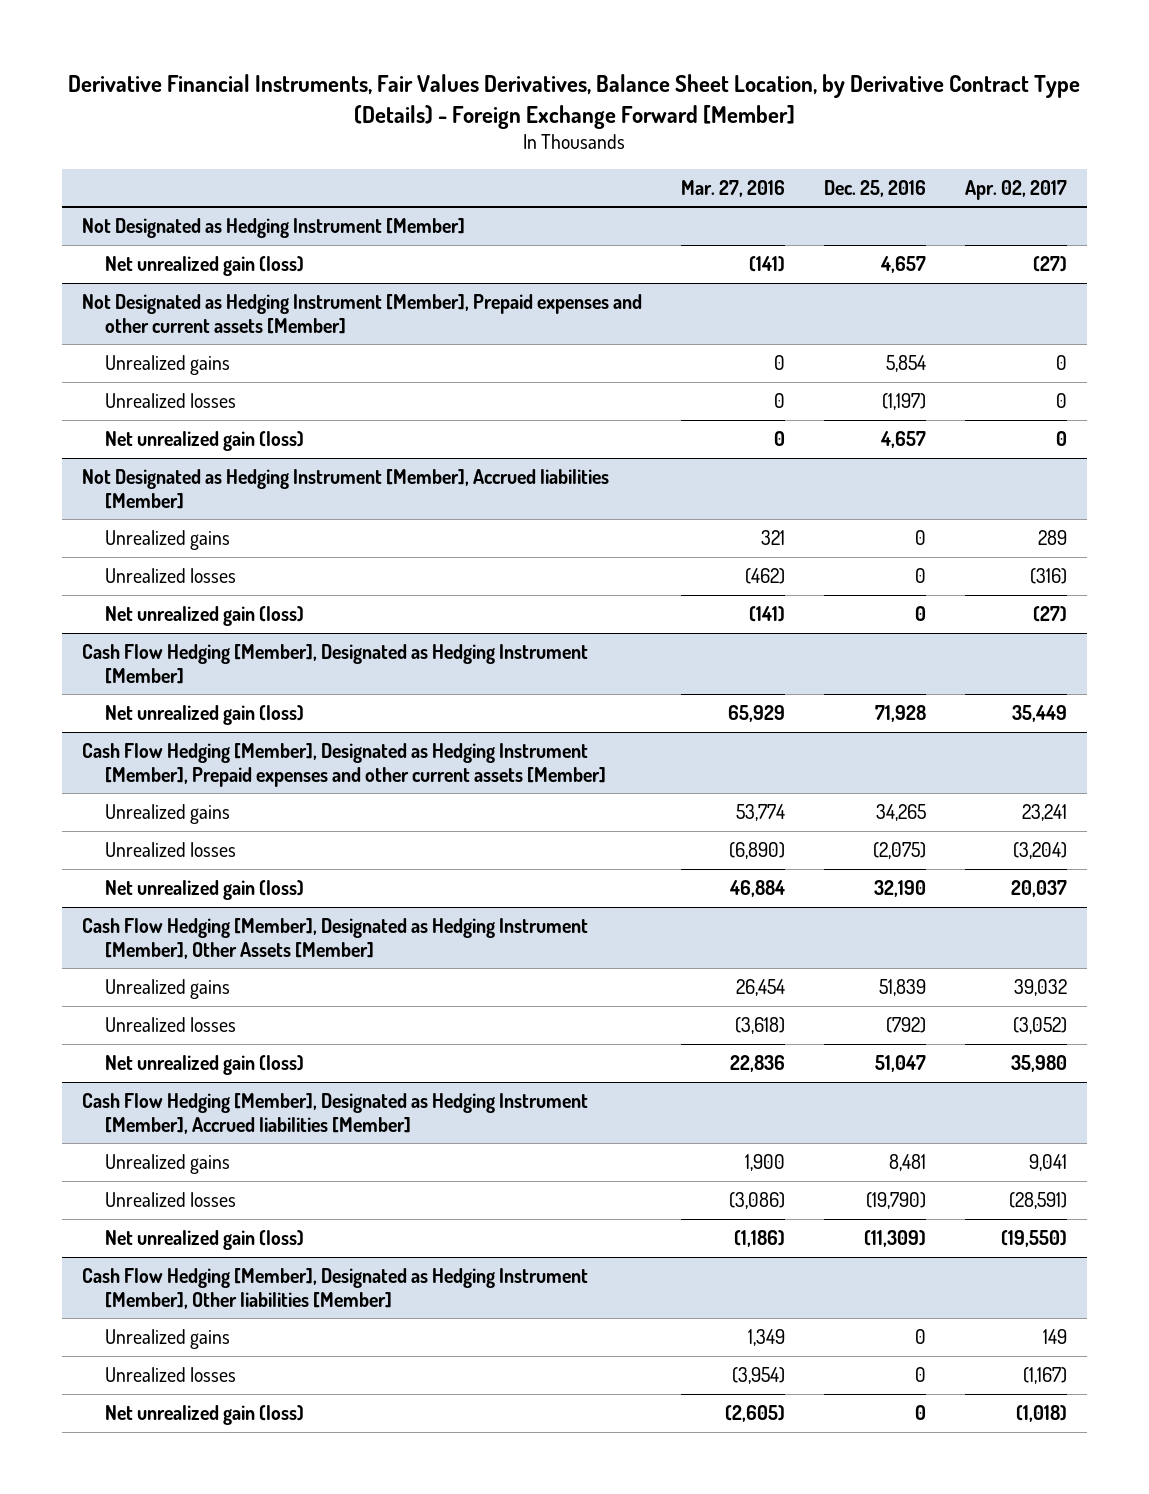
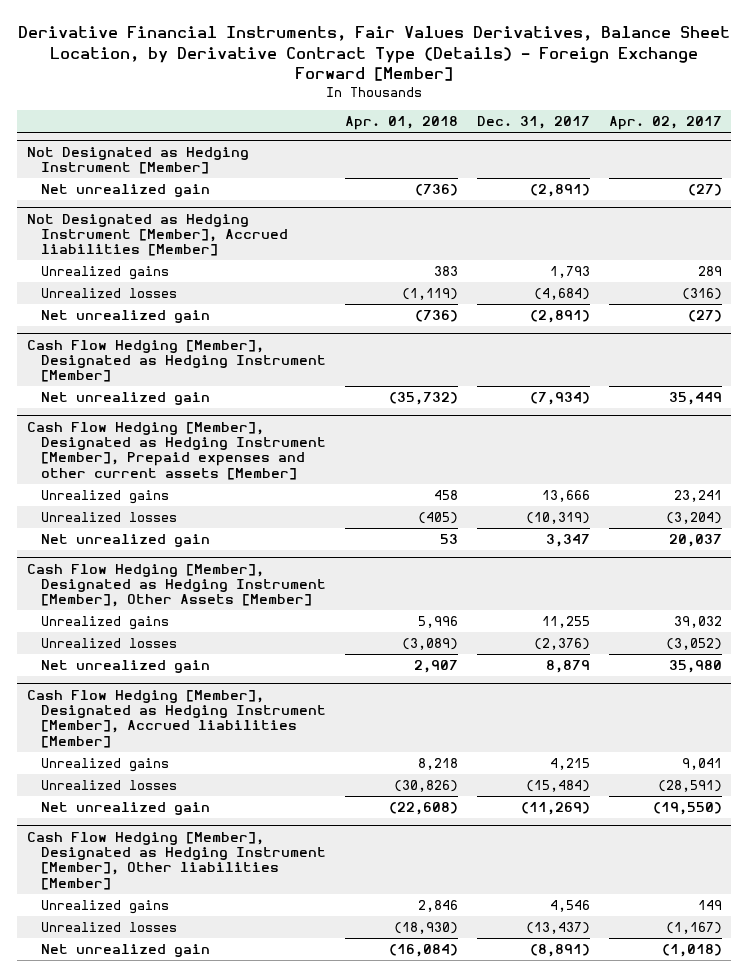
[680,179,785,197] Mar. 27, 2016 -> none
[823,179,926,197] Dec. 25, 2016 -> none
none -> [344,116,458,131] Apr. 01, 2018
none -> [476,116,590,130] Dec. 31, 2017
[81,294,642,334] Not Designated as Hedging Instrument [Member], Prepaid expenses and other current assets [Member] -> none
[105,355,231,376] Unrealized gains -> none
[105,393,237,409] Unrealized losses -> none
[105,431,305,452] Net unrealized gain (loss) -> none
[105,256,305,277] Net unrealized gain (loss) -> [40,183,210,197] Net unrealized gain
[105,606,305,627] Net unrealized gain (loss) -> [40,309,210,323] Net unrealized gain
[105,705,305,726] Net unrealized gain (loss) -> [40,391,210,405] Net unrealized gain
[105,880,305,901] Net unrealized gain (loss) -> [40,533,210,547] Net unrealized gain
[105,1055,305,1076] Net unrealized gain (loss) -> [40,659,210,673] Net unrealized gain
[105,1230,305,1251] Net unrealized gain (loss) -> [40,801,210,815] Net unrealized gain
[105,1405,305,1426] Net unrealized gain (loss) -> [40,943,210,957] Net unrealized gain

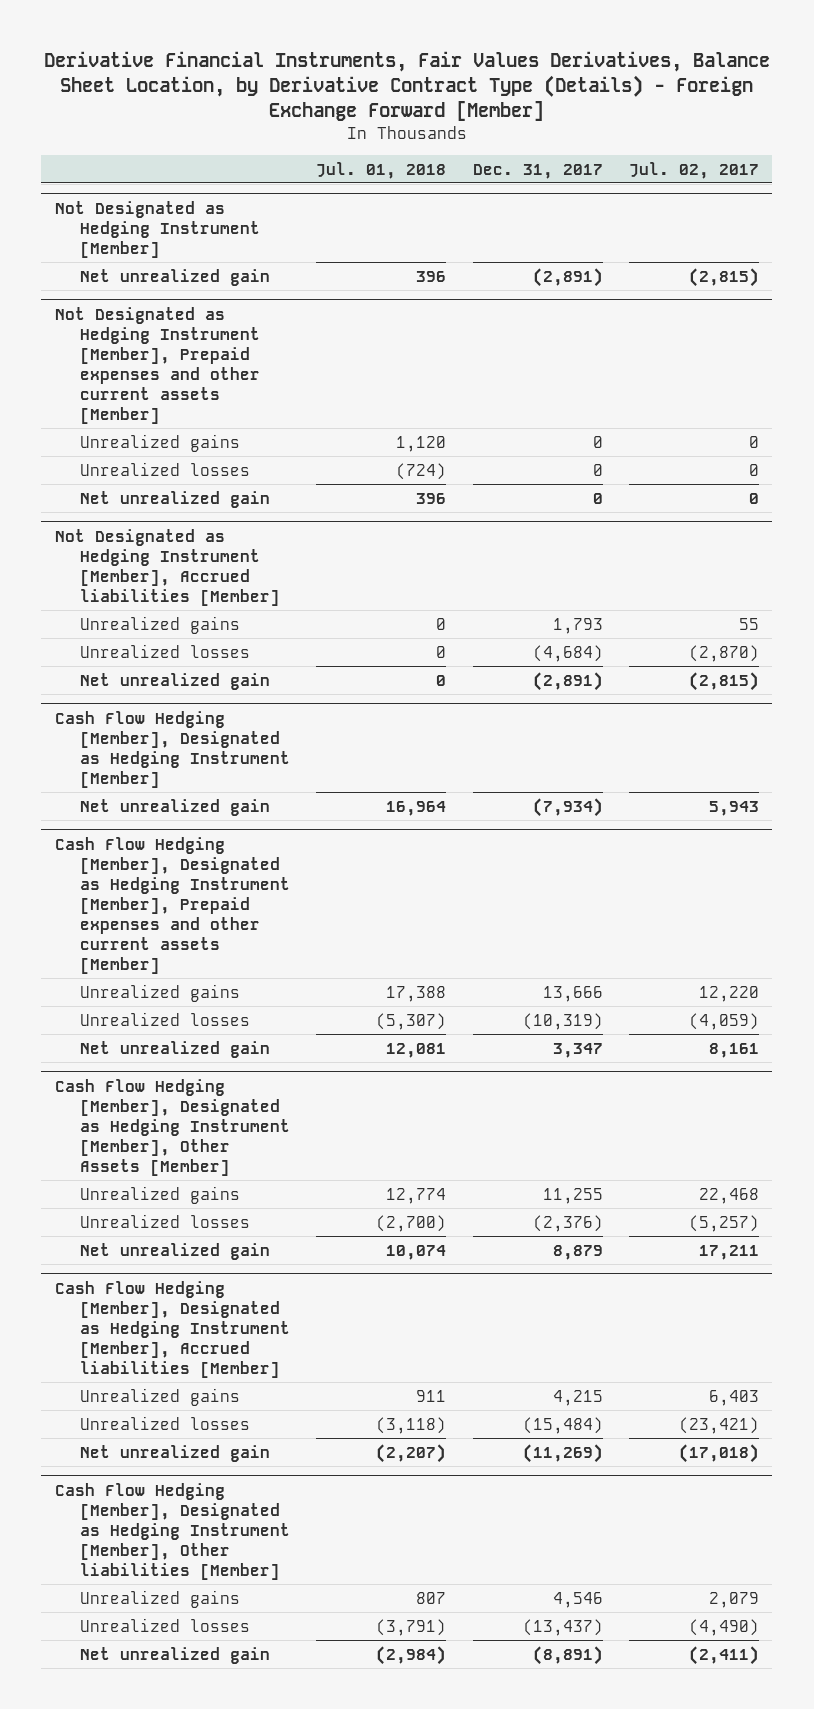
[344,116,458,131] Apr. 01, 2018 -> none
[608,116,722,131] Apr. 02, 2017 -> none
none -> [316,161,447,179] Jul. 01, 2018
none -> [629,161,760,179] Jul. 02, 2017
none -> [54,306,260,424] Not Designated as Hedging Instrument [Member], Prepaid expenses and other current assets [Member]
none -> [79,433,240,452] Unrealized gains
none -> [79,461,250,476] Unrealized losses
none -> [79,490,270,508] Net unrealized gain

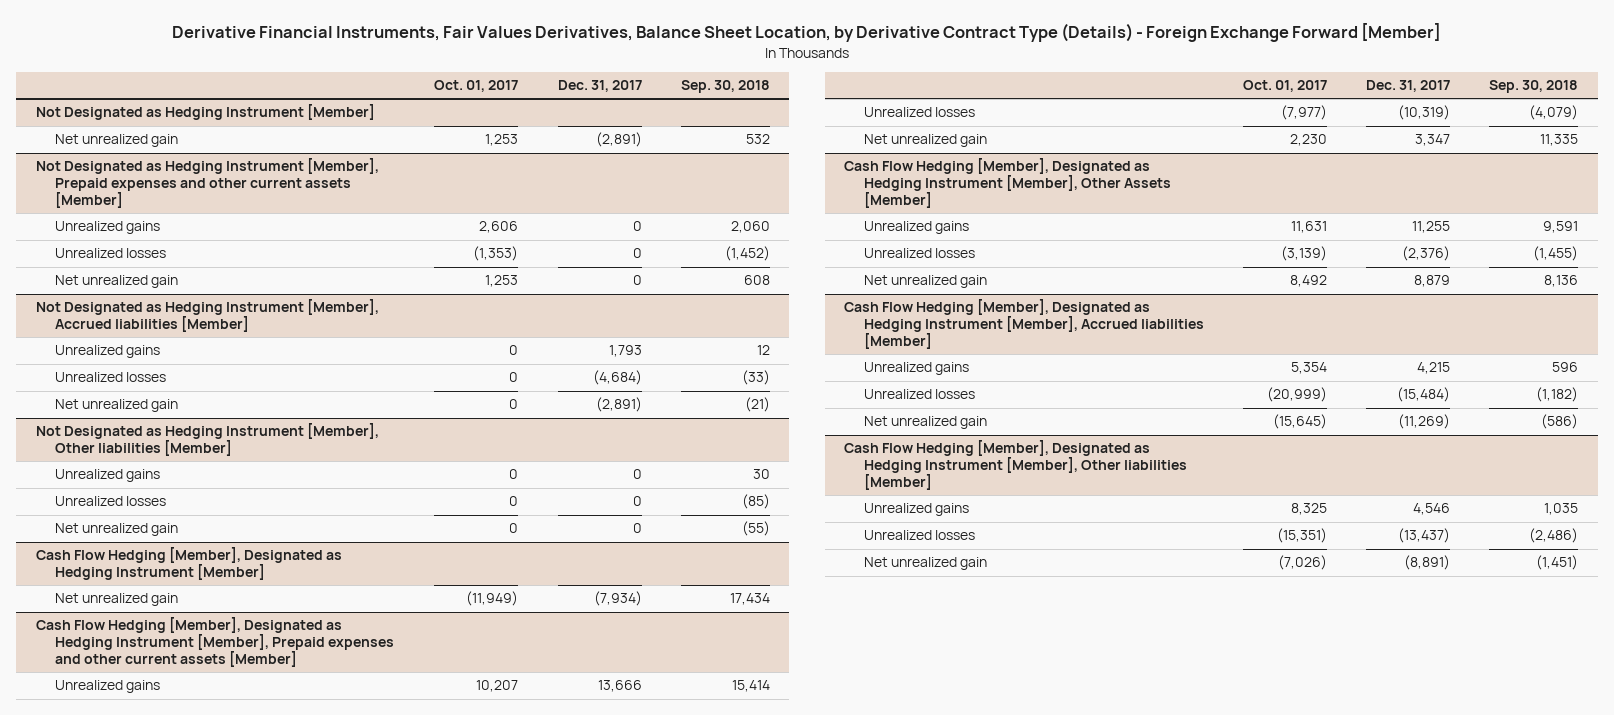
[316,161,447,179] Jul. 01, 2018 -> none
[629,161,760,179] Jul. 02, 2017 -> none
none -> [434,80,519,93] Oct. 01, 2017
none -> [680,80,770,94] Sep. 30, 2018
none -> [35,423,379,457] Not Designated as Hedging Instrument [Member], Other liabilities [Member]
none -> [55,469,161,483] Unrealized gains
none -> [55,496,167,507] Unrealized losses
none -> [55,523,179,537] Net unrealized gain

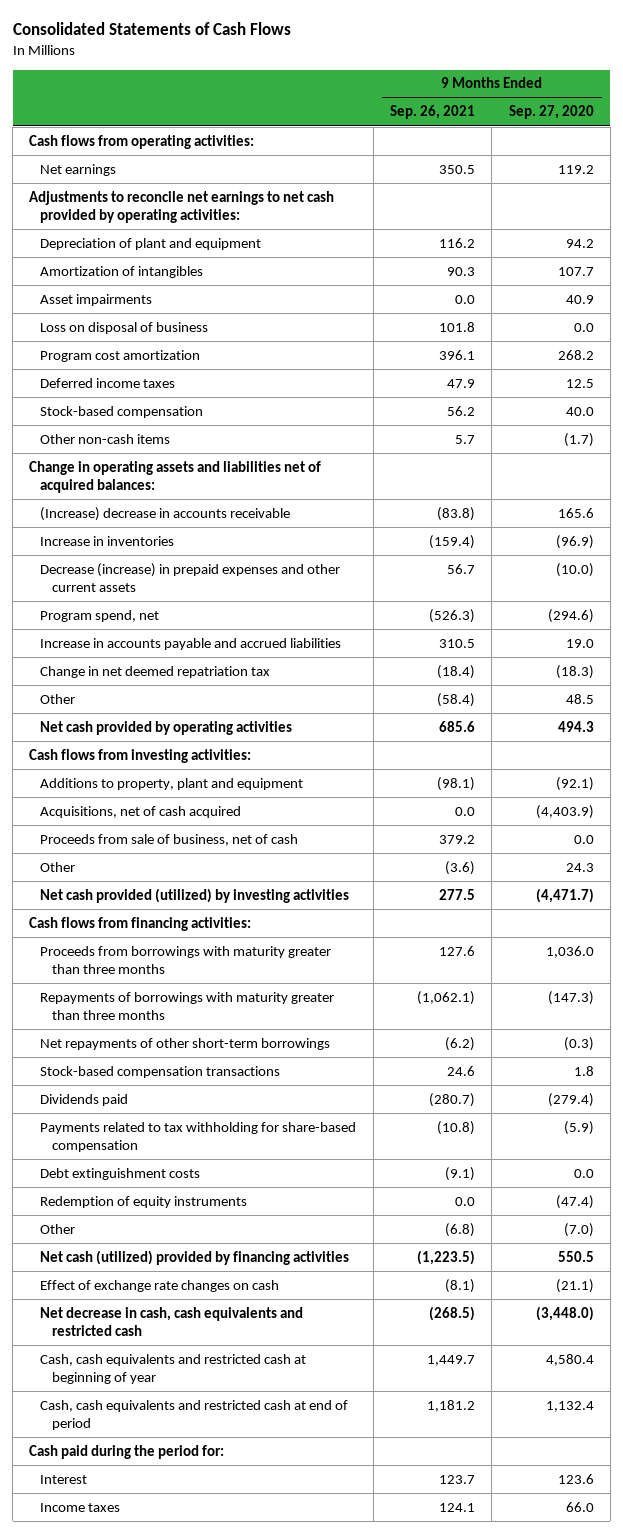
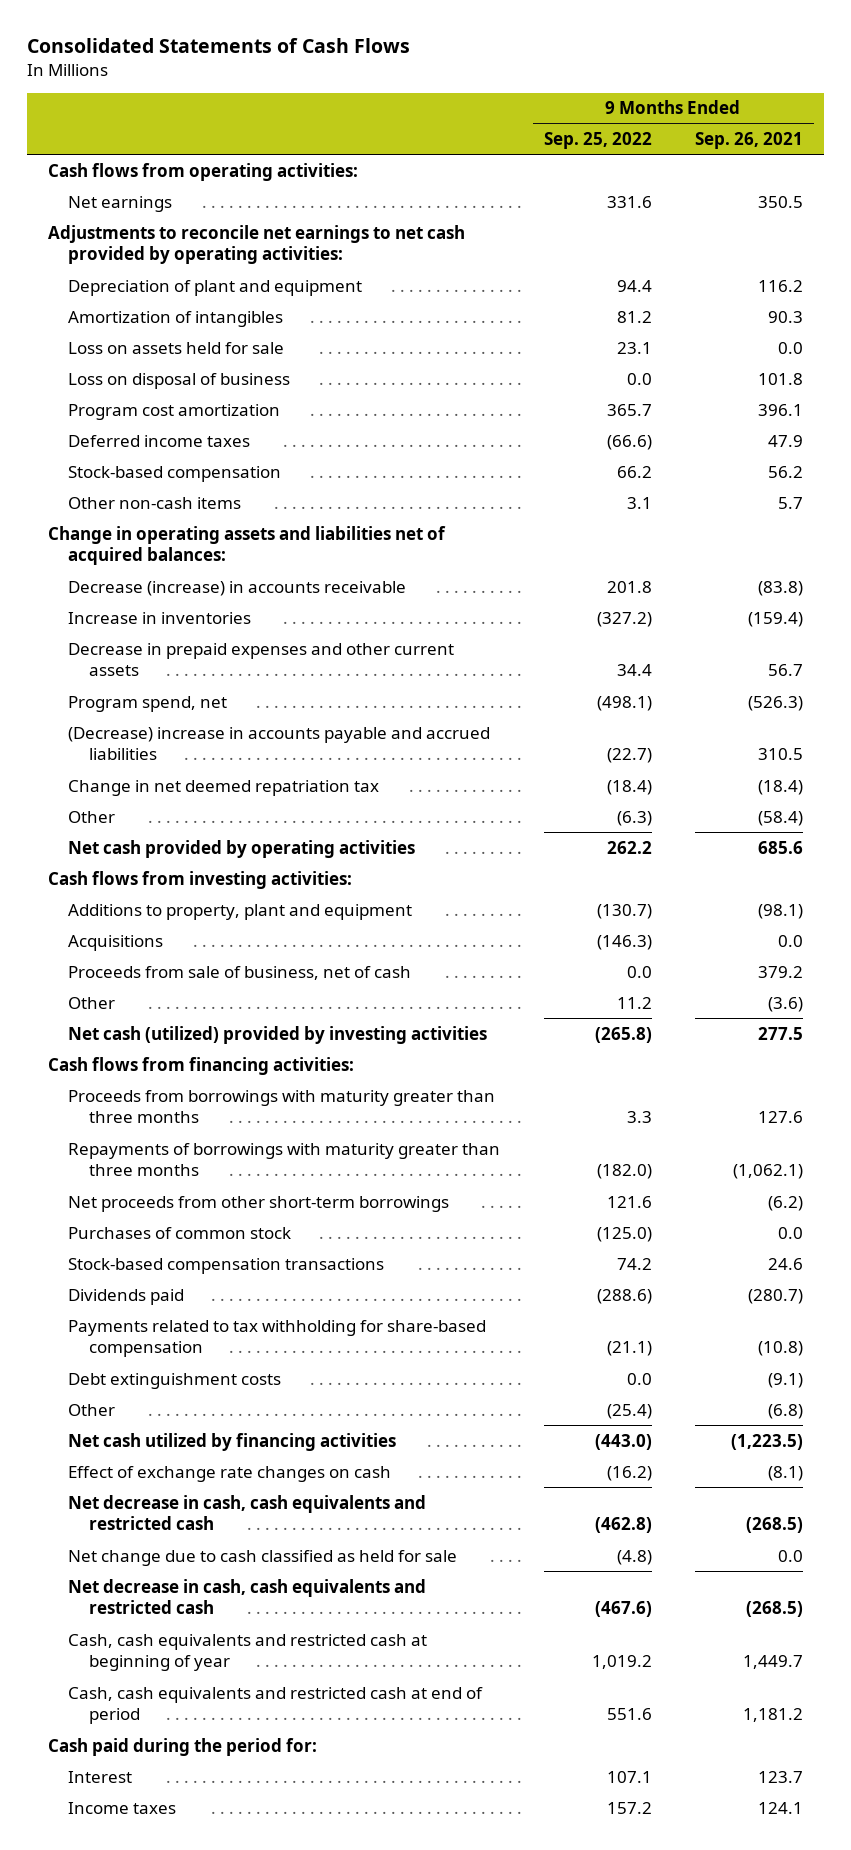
[508,105,594,120] Sep. 27, 2020 -> none
none -> [543,131,652,149] Sep. 25, 2022
[40,293,153,306] Asset impairments -> none
none -> [68,341,285,354] Loss on assets held for sale
[40,506,291,521] (Increase) decrease in accounts receivable -> [68,580,407,596] Decrease (increase) in accounts receivable
[40,562,341,593] Decrease (increase) in prepaid expenses and other current assets -> [68,642,455,677] Decrease in prepaid expenses and other current assets
[40,637,342,650] Increase in accounts payable and accrued liabilities -> [68,726,491,761] (Decrease) increase in accounts payable and accrued liabilities
[40,805,242,818] Acquisitions, net of cash acquired -> [68,934,164,951] Acquisitions
[40,887,350,903] Net cash provided (utilized) by investing activities -> [68,1025,488,1044] Net cash (utilized) provided by investing activities
[40,1037,331,1050] Net repayments of other short-term borrowings -> [68,1195,450,1212] Net proceeds from other short-term borrowings
none -> [68,1226,292,1239] Purchases of common stock
[40,1195,248,1208] Redemption of equity instruments -> none
[40,1249,350,1265] Net cash (utilized) provided by financing activities -> [68,1432,397,1451] Net cash utilized by financing activities
none -> [68,1549,458,1566] Net change due to cash classified as held for sale
none -> [68,1578,427,1615] Net decrease in cash, cash equivalents and restricted cash

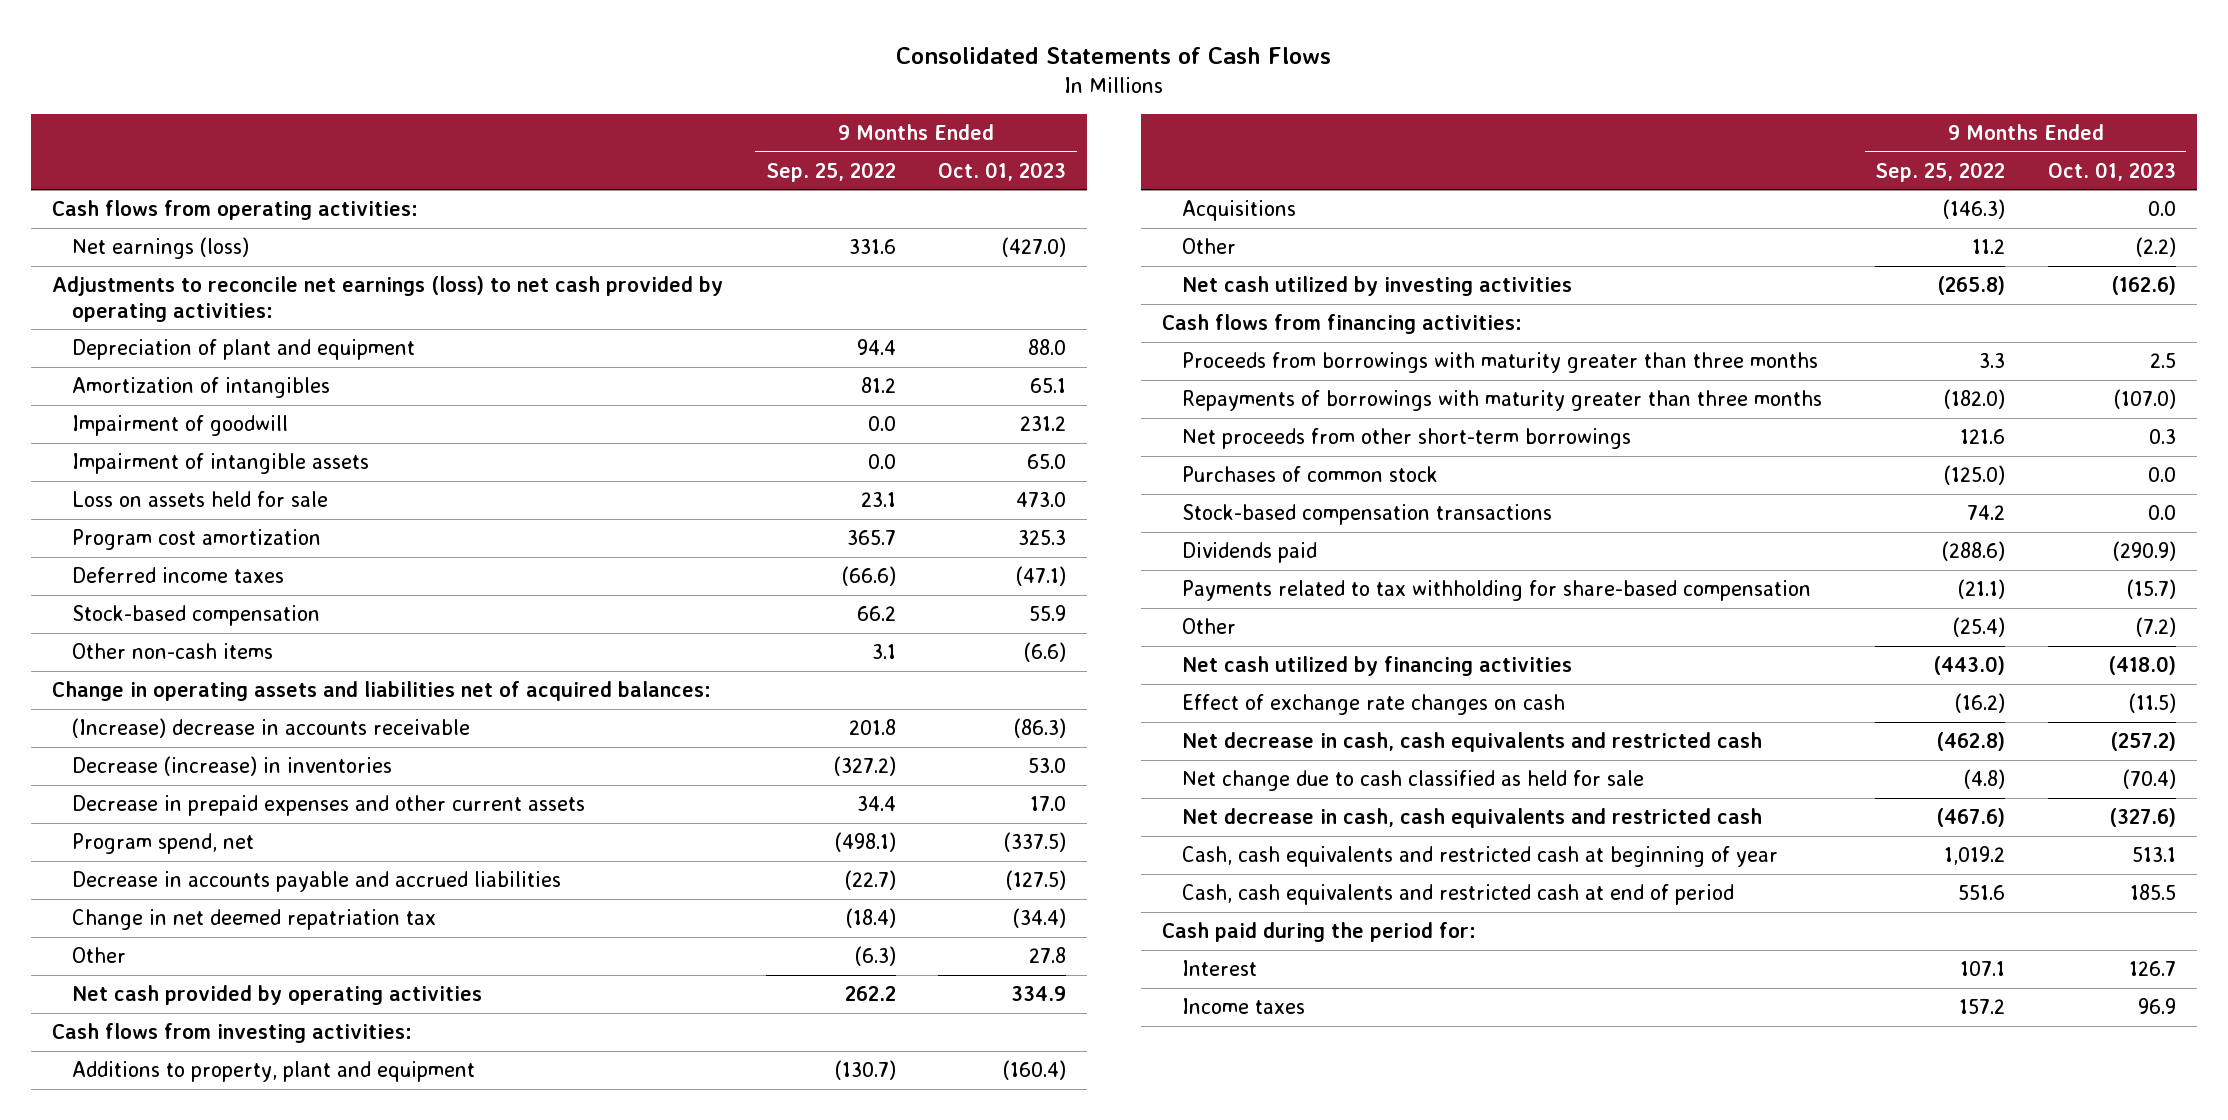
[694,131,803,149] Sep. 26, 2021 -> none
none -> [938,161,1067,181] Oct. 01, 2023
[68,195,173,212] Net earnings -> [72,237,250,260] Net earnings (loss)
[48,224,466,265] Adjustments to reconcile net earnings to net cash provided by operating activities: -> [52,276,724,322] Adjustments to reconcile net earnings (loss) to net cash provided by operating activities:
none -> [72,415,289,437] Impairment of goodwill
none -> [72,453,370,475] Impairment of intangible assets
[68,372,291,389] Loss on disposal of business -> none
[68,580,407,596] Decrease (increase) in accounts receivable -> [72,718,471,739] (Increase) decrease in accounts receivable
[68,611,252,624] Increase in inventories -> [72,756,393,777] Decrease (increase) in inventories
[68,726,491,761] (Decrease) increase in accounts payable and accrued liabilities -> [72,871,562,893] Decrease in accounts payable and accrued liabilities
[68,965,412,980] Proceeds from sale of business, net of cash -> none
[68,1025,488,1044] Net cash (utilized) provided by investing activities -> [1181,276,1572,297] Net cash utilized by investing activities
[68,1372,282,1389] Debt extinguishment costs -> none

